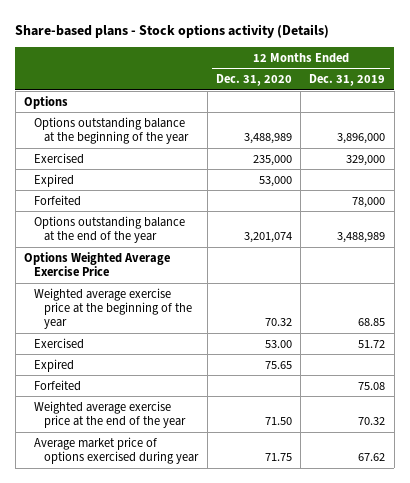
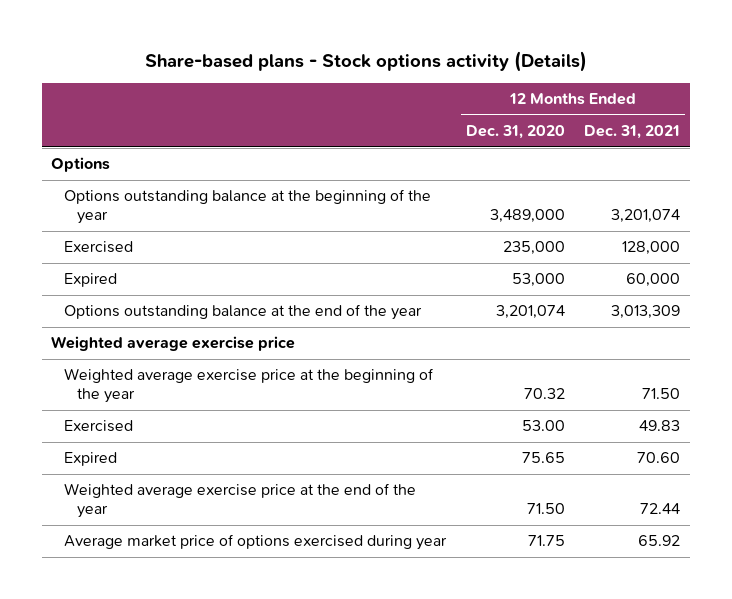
[309,73,386,86] Dec. 31, 2019 -> none
none -> [584,125,681,140] Dec. 31, 2021
[243,133,292,145] 3,488,989 -> [489,209,565,224] 3,489,000
[34,194,82,206] Forfeited -> none
[24,251,171,277] Options Weighted Average Exercise Price -> [51,336,296,352] Weighted average exercise price
[34,379,82,391] Forfeited -> none

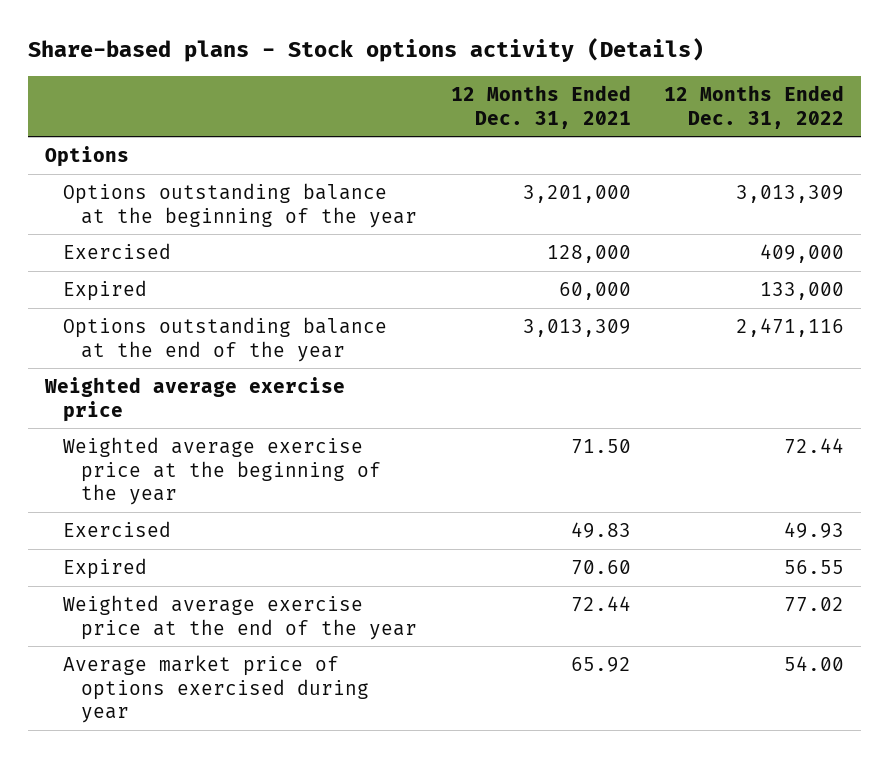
[465,125,565,140] Dec. 31, 2020 -> none
none -> [663,85,844,129] 12 Months Ended Dec. 31, 2022
[611,209,681,224] 3,201,074 -> [522,185,631,204] 3,201,000

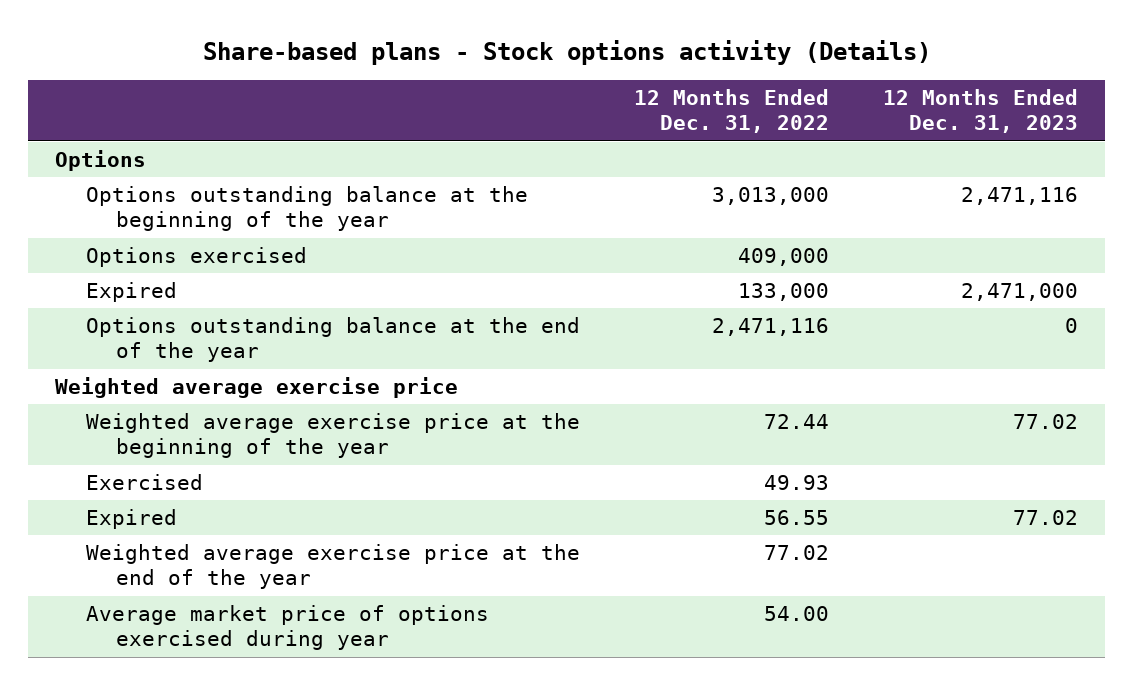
[450,85,631,129] 12 Months Ended Dec. 31, 2021 -> none
none -> [882,89,1078,134] 12 Months Ended Dec. 31, 2023
[735,185,844,204] 3,013,309 -> [711,187,829,206] 3,013,000
[62,243,171,260] Exercised -> [85,247,307,268] Options exercised

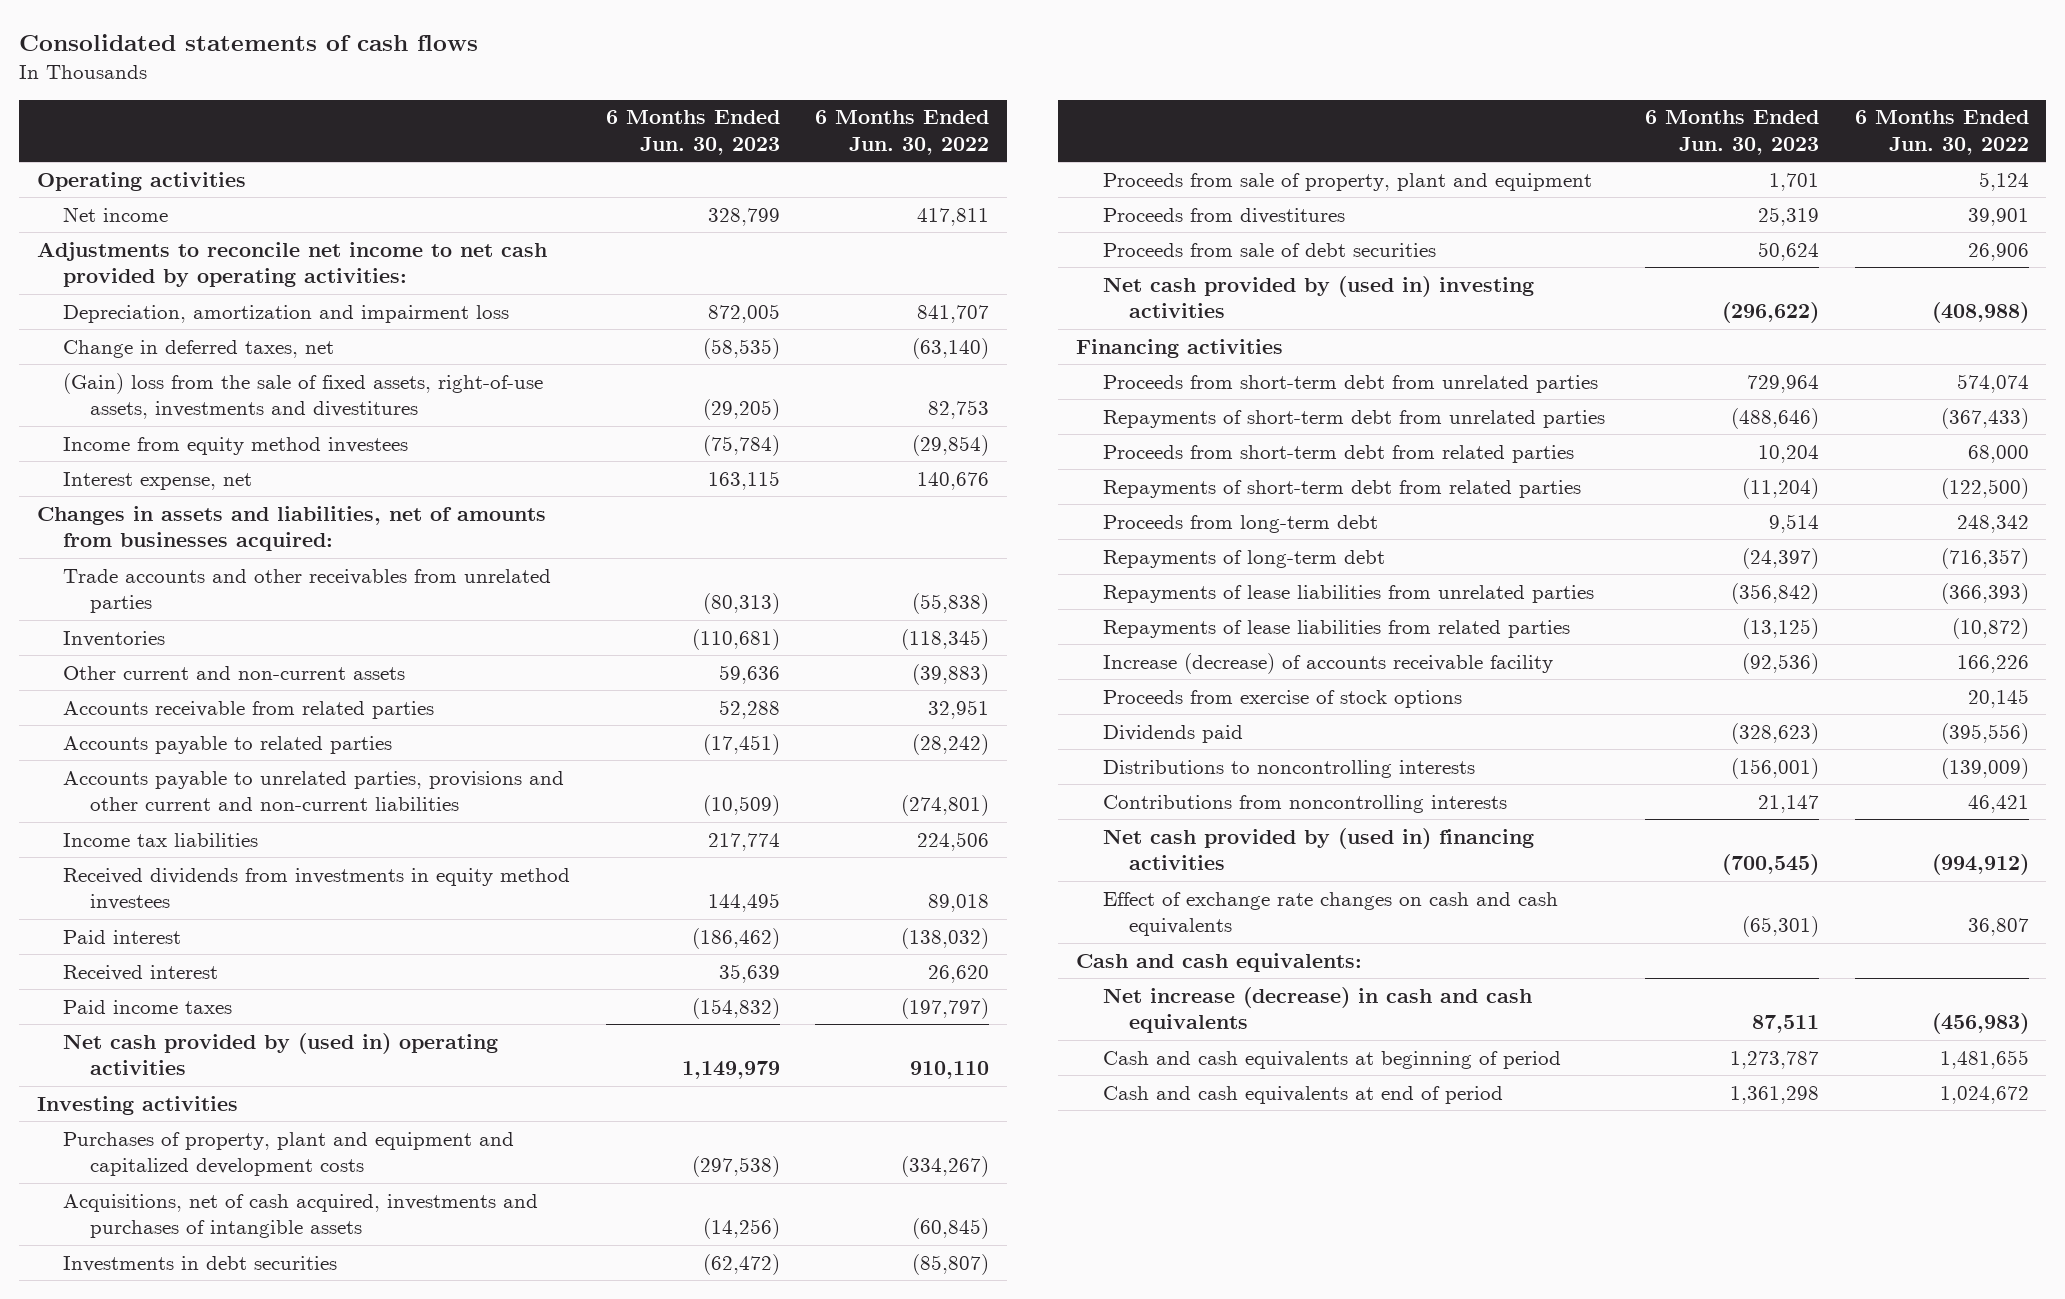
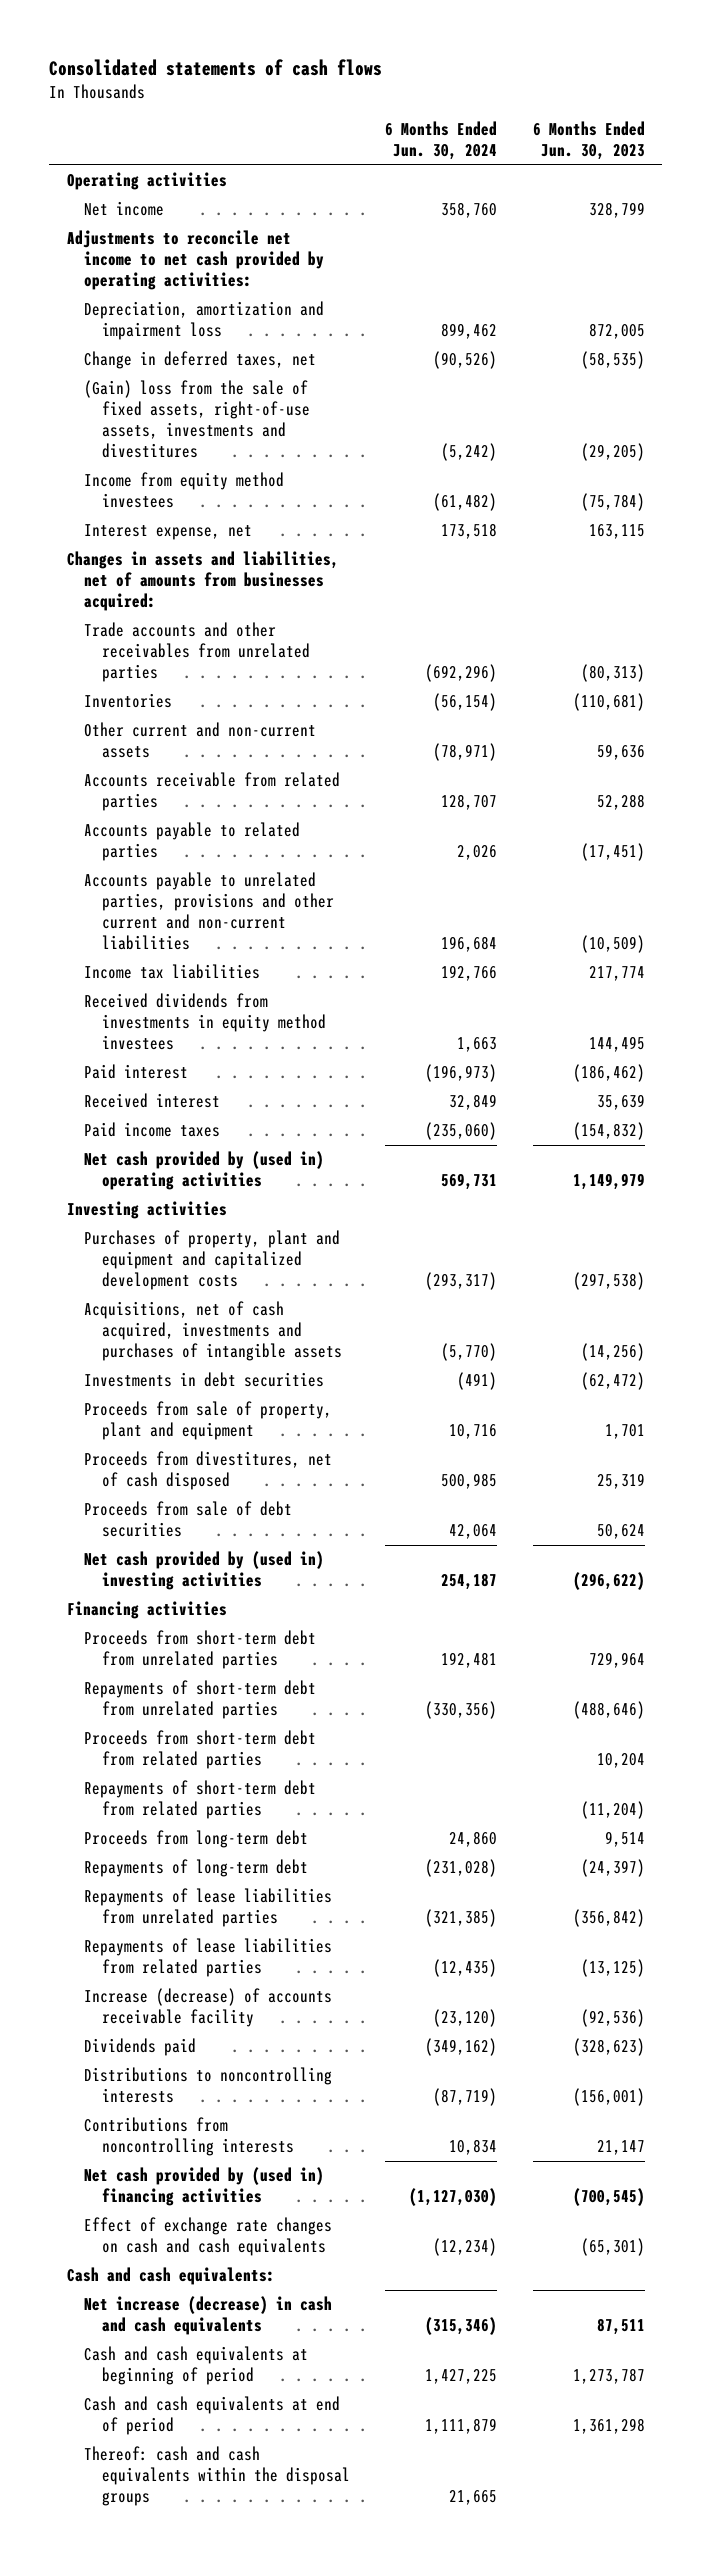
[815,110,990,155] 6 Months Ended Jun. 30, 2022 -> none
none -> [385,121,498,161] 6 Months Ended Jun. 30, 2024
[1102,207,1345,224] Proceeds from divestitures -> [84,1451,333,1491] Proceeds from divestitures, net of cash disposed
[1102,689,1462,708] Proceeds from exercise of stock options -> none
none -> [84,2446,350,2507] Thereof: cash and cash equivalents within the disposal groups

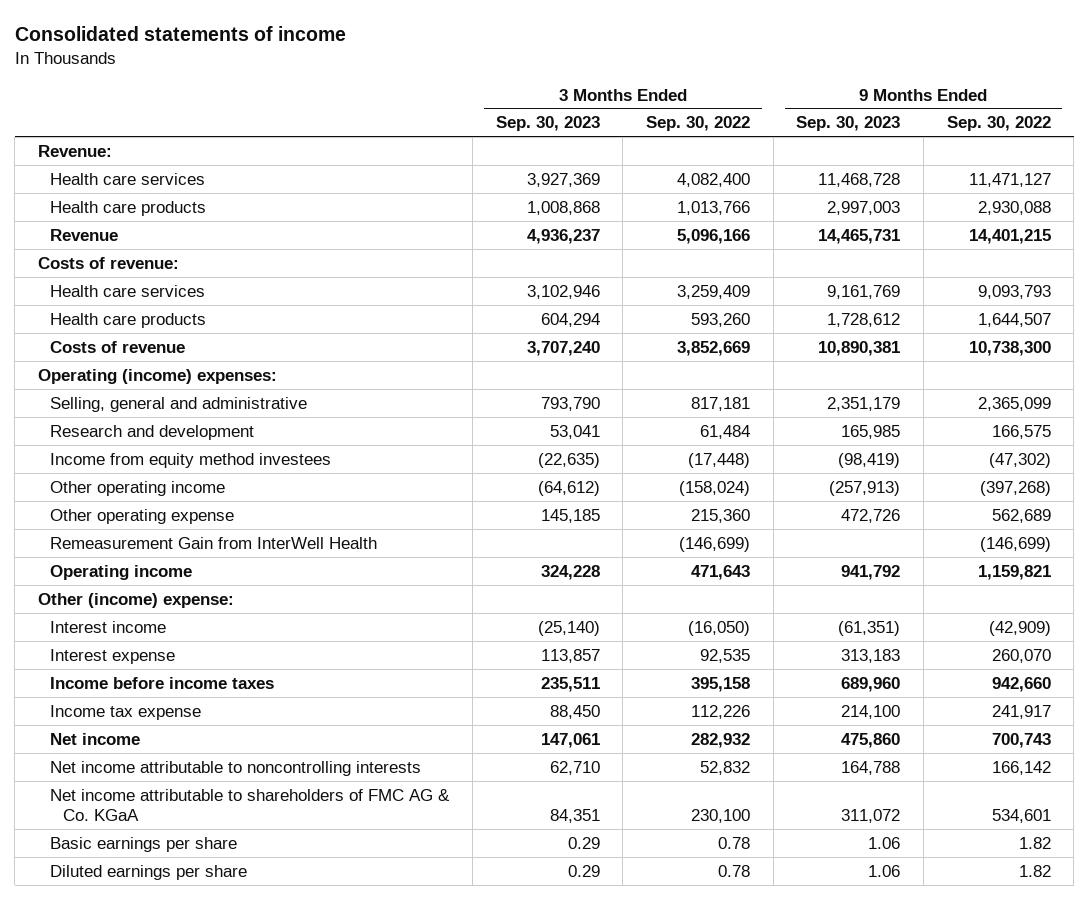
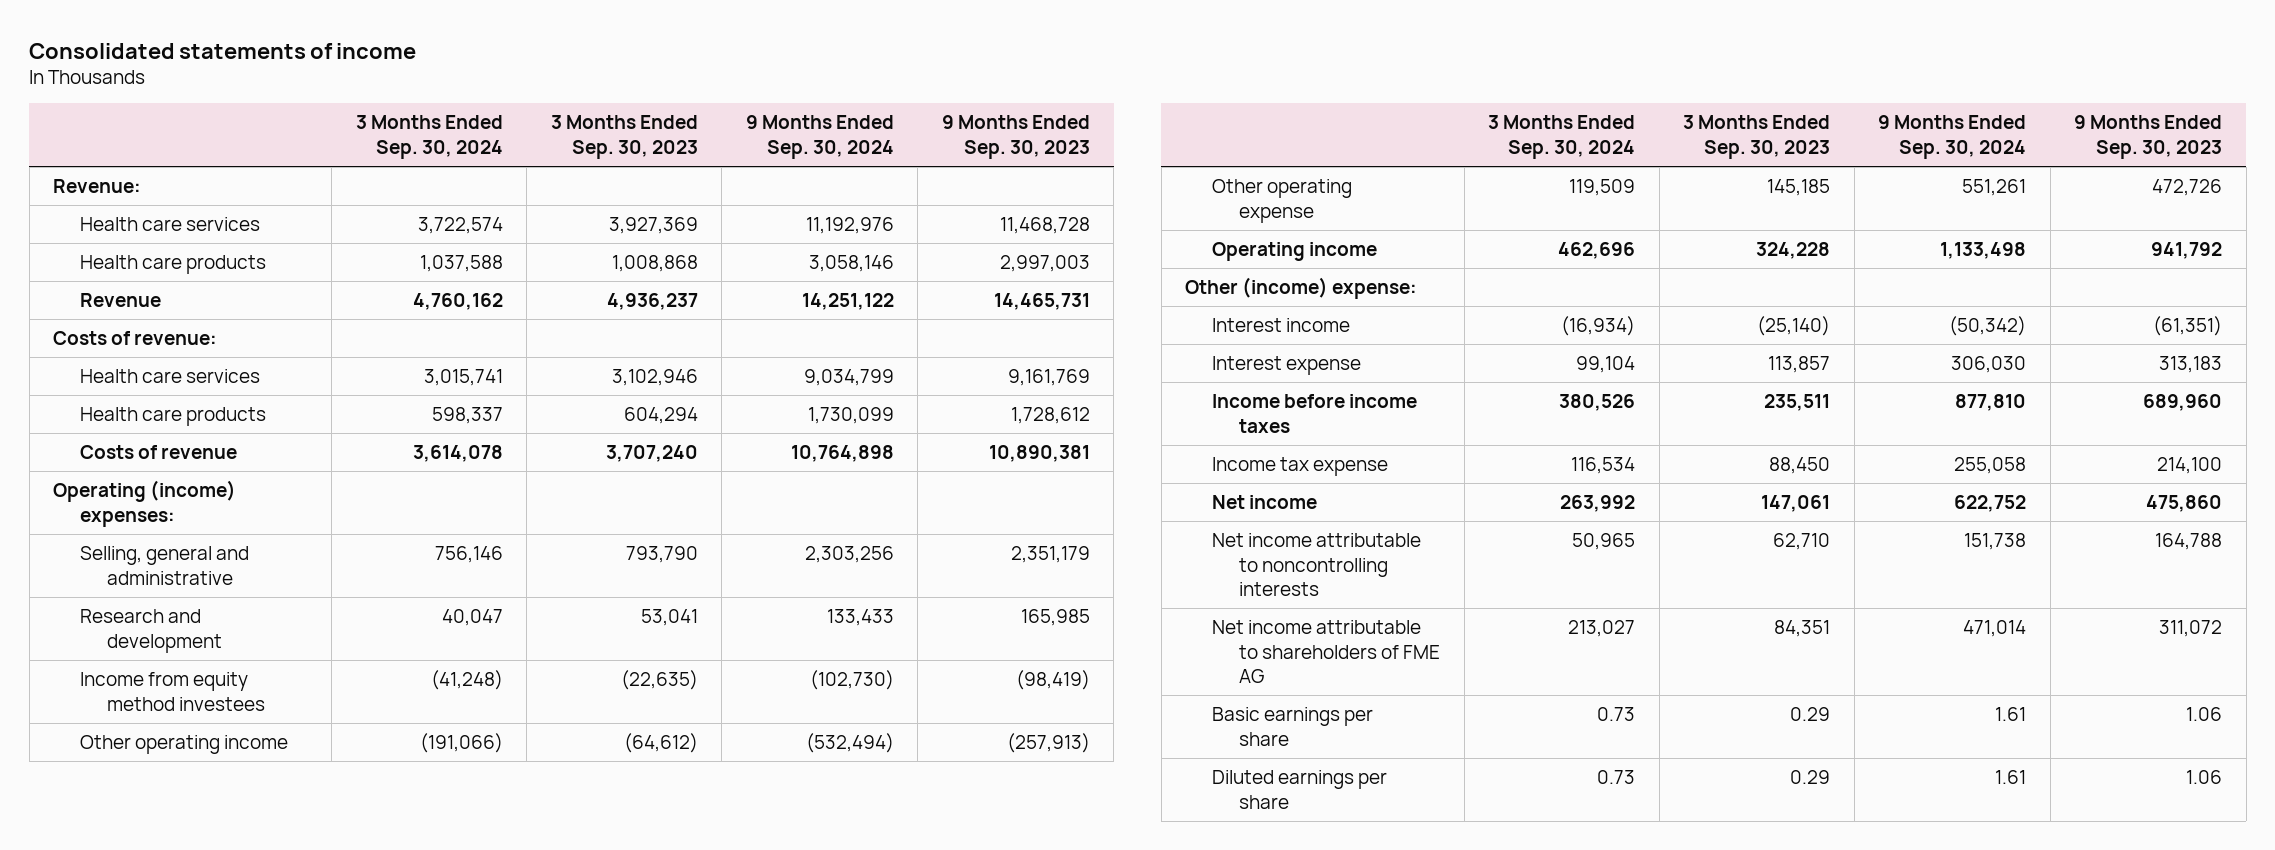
[645,116,750,132] Sep. 30, 2022 -> none
[946,116,1051,132] Sep. 30, 2022 -> none
none -> [355,115,503,159] 3 Months Ended Sep. 30, 2024
none -> [745,115,894,159] 9 Months Ended Sep. 30, 2024
[50,536,378,549] Remeasurement Gain from InterWell Health -> none
[50,788,451,821] Net income attributable to shareholders of FMC AG & Co. KGaA -> [1212,620,1441,684] Net income attributable to shareholders of FME AG

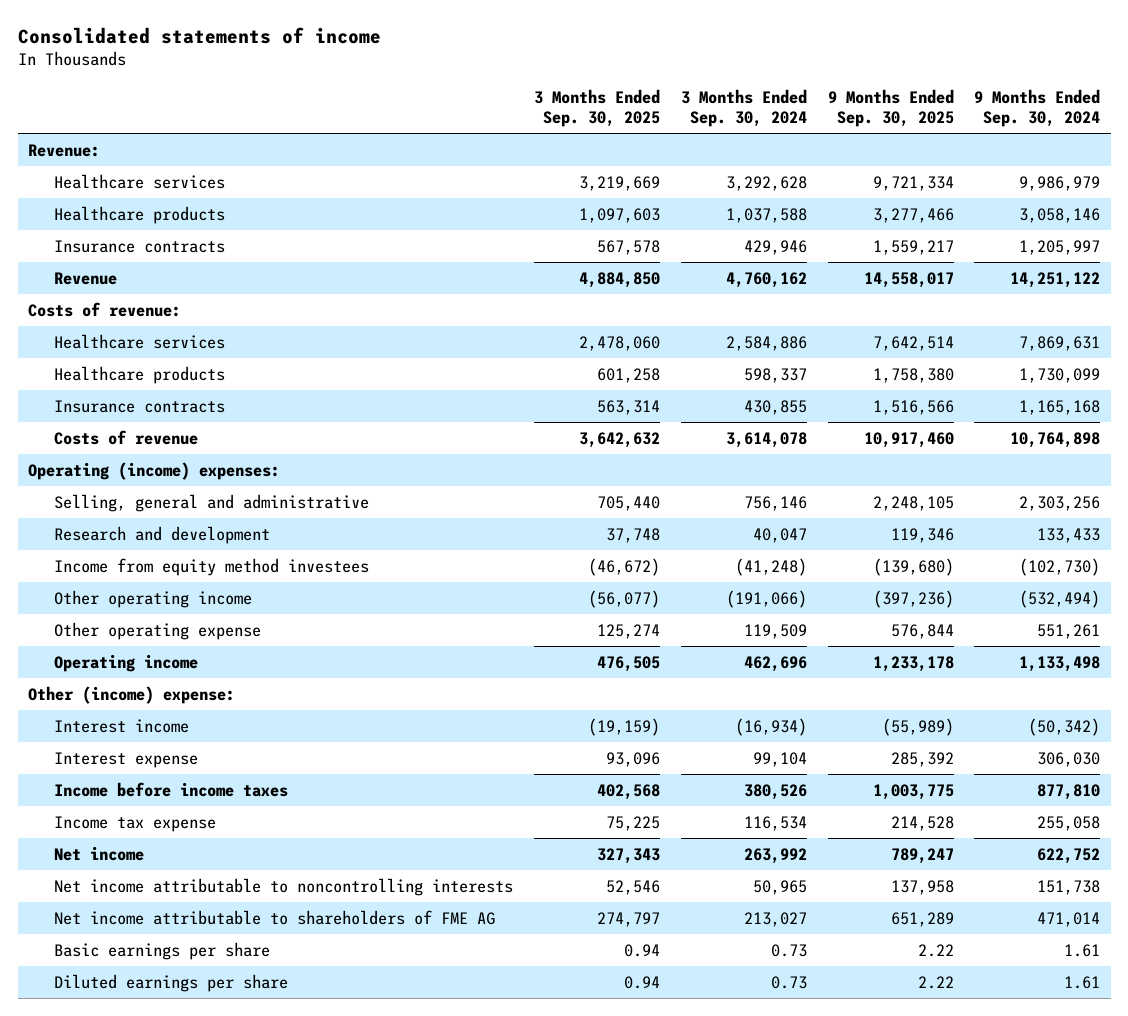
[550,115,698,159] 3 Months Ended Sep. 30, 2023 -> none
[941,115,1090,159] 9 Months Ended Sep. 30, 2023 -> none
none -> [533,89,660,127] 3 Months Ended Sep. 30, 2025
none -> [827,89,954,127] 9 Months Ended Sep. 30, 2025
[79,217,260,232] Health care services -> [54,173,226,189] Healthcare services
[417,217,503,235] 3,722,574 -> [725,175,807,191] 3,292,628
[805,217,894,235] 11,192,976 -> [1019,175,1101,191] 9,986,979
[79,255,266,275] Health care products -> [54,205,226,224] Healthcare products
none -> [54,239,226,253] Insurance contracts
[79,369,260,384] Health care services -> [54,333,226,349] Healthcare services
[423,369,503,387] 3,015,741 -> [725,335,807,351] 2,584,886
[803,369,894,387] 9,034,799 -> [1019,335,1101,351] 7,869,631
[79,407,266,427] Health care products -> [54,365,226,384] Healthcare products
none -> [54,399,226,413] Insurance contracts

